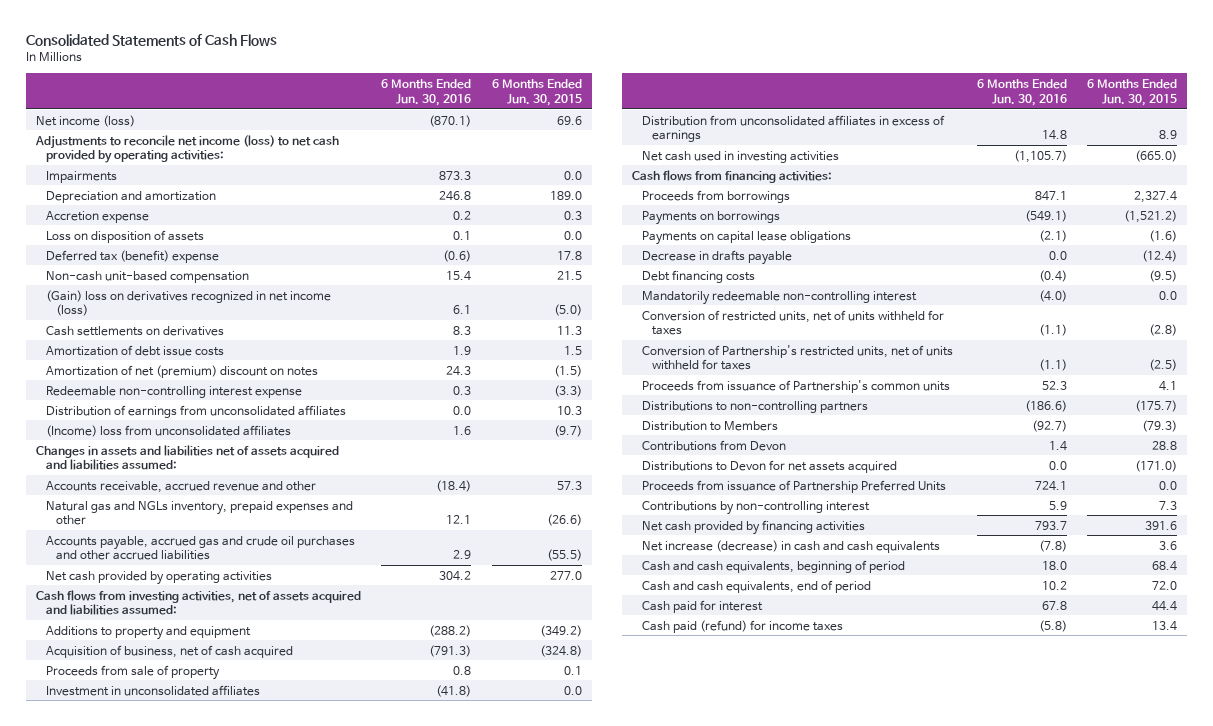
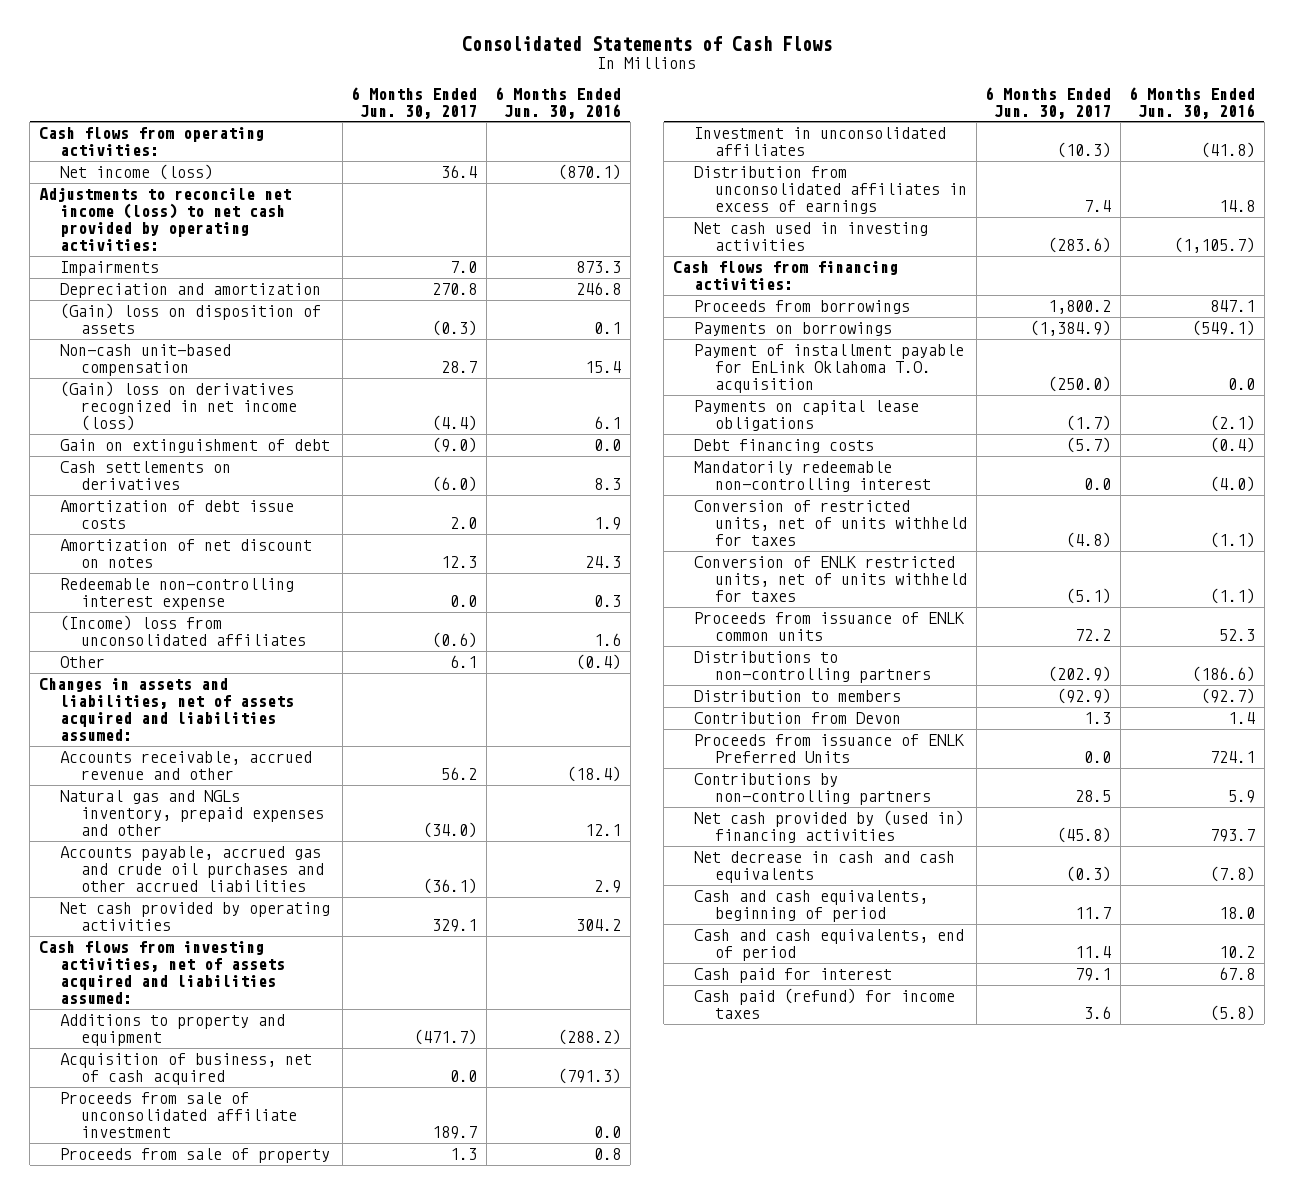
[491,79,582,106] 6 Months Ended Jun. 30, 2015 -> none
none -> [351,86,478,119] 6 Months Ended Jun. 30, 2017
none -> [38,127,264,157] Cash flows from operating activities:
[46,210,150,223] Accretion expense -> none
[46,249,220,263] Deferred tax (benefit) expense -> none
[46,229,205,243] Loss on disposition of assets -> [59,303,321,335] (Gain) loss on disposition of assets
none -> [59,439,330,454] Gain on extinguishment of debt
[46,364,319,378] Amortization of net (premium) discount on notes -> [59,539,312,569] Amortization of net discount on notes
[46,404,347,418] Distribution of earnings from unconsolidated affiliates -> none
none -> [59,656,105,669] Other
[36,444,340,471] Changes in assets and liabilities net of assets acquired and liabilities assumed: -> [38,678,294,741] Changes in assets and liabilities, net of assets acquired and liabilities assumed:
none -> [59,1092,298,1138] Proceeds from sale of unconsolidated affiliate investment
none -> [694,344,965,393] Payment of installment payable for EnLink Oklahoma T.O. acquisition
[641,249,792,265] Decrease in drafts payable -> none
[641,344,953,371] Conversion of Partnership's restricted units, net of units withheld for taxes -> [694,556,968,602] Conversion of ENLK restricted units, net of units withheld for taxes
[641,379,950,393] Proceeds from issuance of Partnership's common units -> [694,612,966,642] Proceeds from issuance of ENLK common units
[641,459,897,473] Distributions to Devon for net assets acquired -> none
[641,420,778,431] Distribution to Members -> [694,690,902,703] Distribution to members
[641,439,786,451] Contributions from Devon -> [694,712,902,725] Contribution from Devon
[641,479,946,493] Proceeds from issuance of Partnership Preferred Units -> [694,734,966,764] Proceeds from issuance of ENLK Preferred Units
[641,500,870,515] Contributions by non-controlling interest -> [694,773,932,806] Contributions by non-controlling partners
[641,519,865,535] Net cash provided by financing activities -> [694,810,965,844] Net cash provided by (used in) financing activities
[641,539,940,553] Net increase (decrease) in cash and cash equivalents -> [694,851,956,884] Net decrease in cash and cash equivalents

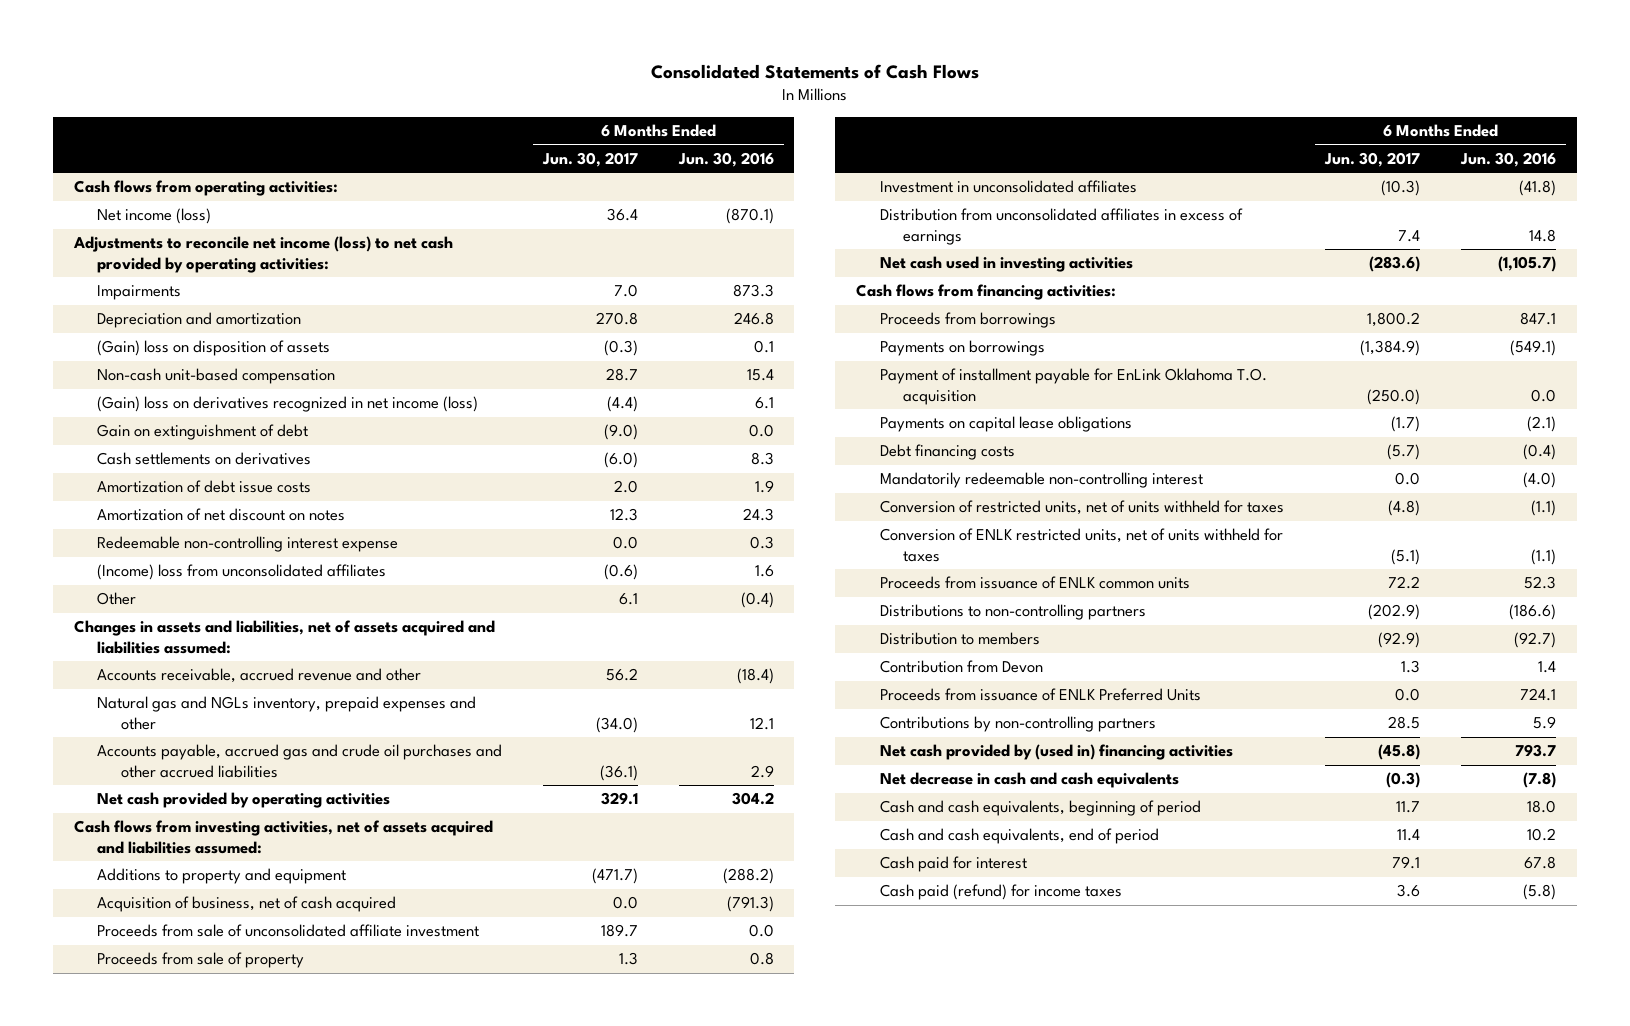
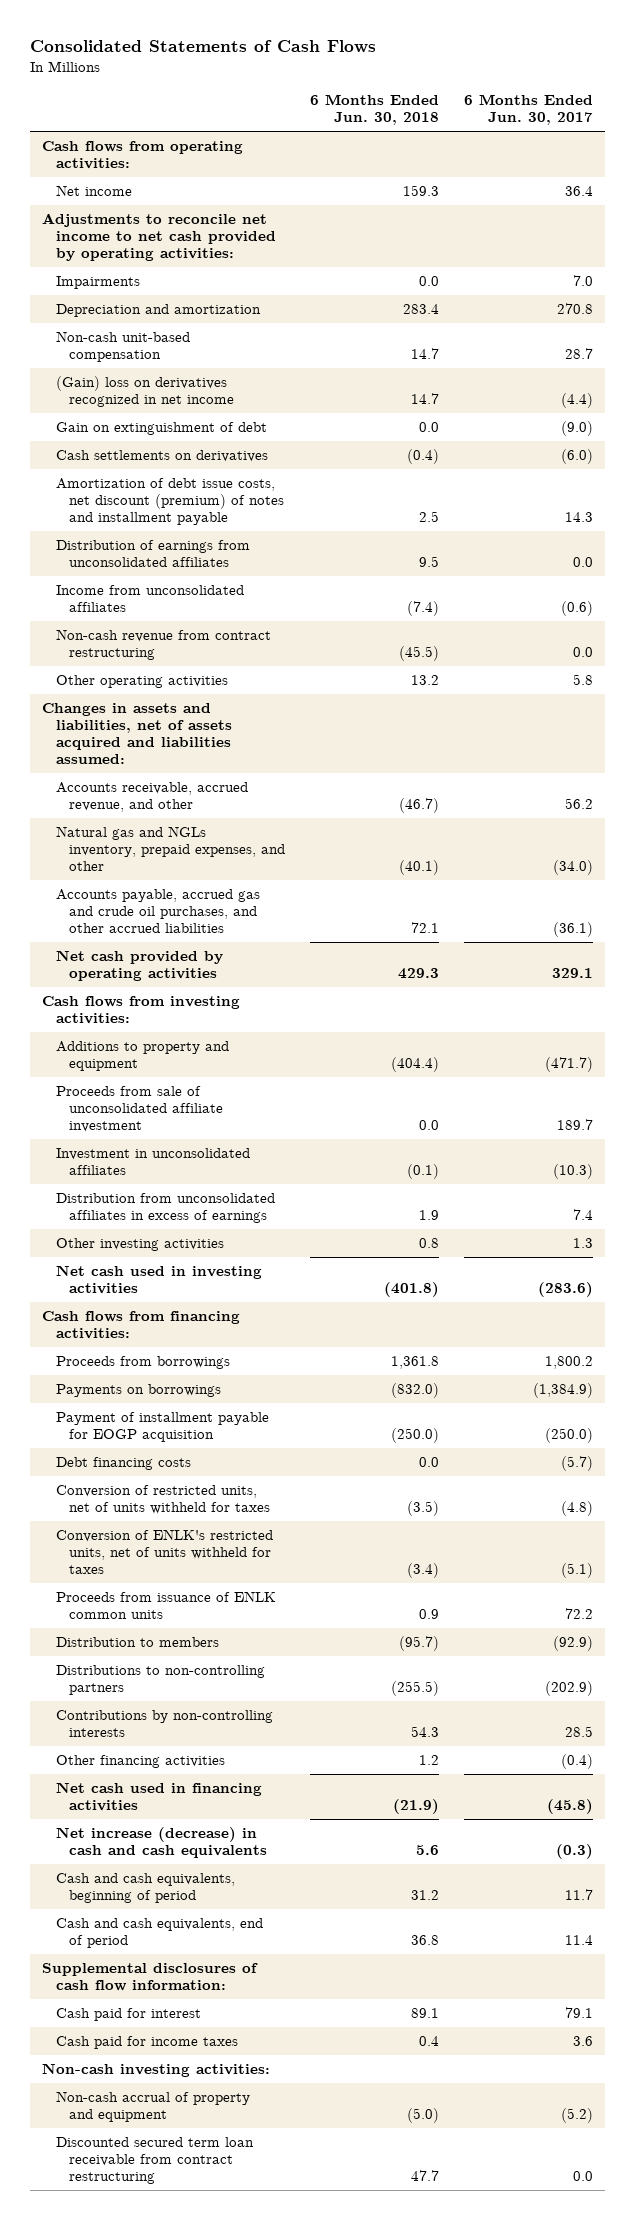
[678,151,775,167] Jun. 30, 2016 -> none
none -> [309,94,439,126] 6 Months Ended Jun. 30, 2018
[97,208,212,225] Net income (loss) -> [55,185,132,197] Net income
[72,236,453,273] Adjustments to reconcile net income (loss) to net cash provided by operating activities: -> [42,213,276,262] Adjustments to reconcile net income to net cash provided by operating activities:
[97,340,331,357] (Gain) loss on disposition of assets -> none
[97,396,479,413] (Gain) loss on derivatives recognized in net income (loss) -> [55,376,234,408] (Gain) loss on derivatives recognized in net income
[97,508,346,522] Amortization of net discount on notes -> none
[97,536,399,553] Redeemable non-controlling interest expense -> none
[97,480,312,494] Amortization of debt issue costs -> [55,478,284,526] Amortization of debt issue costs, net discount (premium) of notes and installment payable
[614,480,639,494] 2.0 -> [564,512,593,523] 14.3
none -> [55,540,250,568] Distribution of earnings from unconsolidated affiliates
[97,564,387,581] (Income) loss from unconsolidated affiliates -> [55,585,244,613] Income from unconsolidated affiliates
none -> [55,629,271,661] Non-cash revenue from contract restructuring
[97,592,137,606] Other -> [55,675,228,689] Other operating activities
[619,593,639,606] 6.1 -> [572,674,593,686] 5.8
[97,668,422,684] Accounts receivable, accrued revenue and other -> [55,782,248,813] Accounts receivable, accrued revenue, and other
[97,696,477,730] Natural gas and NGLs inventory, prepaid expenses and other -> [55,826,285,872] Natural gas and NGLs inventory, prepaid expenses, and other
[97,744,503,778] Accounts payable, accrued gas and crude oil purchases and other accrued liabilities -> [55,889,260,934] Accounts payable, accrued gas and crude oil purchases, and other accrued liabilities
[73,820,493,854] Cash flows from investing activities, net of assets acquired and liabilities assumed: -> [42,996,241,1025] Cash flows from investing activities:
[97,896,397,913] Acquisition of business, net of cash acquired -> none
[97,952,305,969] Proceeds from sale of property -> none
none -> [55,1238,224,1252] Other investing activities
[879,416,1132,433] Payments on capital lease obligations -> none
[879,368,1267,405] Payment of installment payable for EnLink Oklahoma T.O. acquisition -> [55,1412,269,1443] Payment of installment payable for EOGP acquisition
[879,472,1203,489] Mandatorily redeemable non-controlling interest -> none
[879,528,1283,562] Conversion of ENLK restricted units, net of units withheld for taxes -> [55,1529,273,1575] Conversion of ENLK's restricted units, net of units withheld for taxes
[879,660,1043,674] Contribution from Devon -> none
[879,688,1201,702] Proceeds from issuance of ENLK Preferred Units -> none
[879,604,1146,621] Distributions to non-controlling partners -> [55,1665,265,1696] Distributions to non-controlling partners
[879,716,1156,733] Contributions by non-controlling partners -> [55,1710,273,1738] Contributions by non-controlling interests
none -> [55,1755,225,1769] Other financing activities
[879,744,1233,761] Net cash provided by (used in) financing activities -> [55,1782,262,1812] Net cash used in financing activities
[879,772,1179,789] Net decrease in cash and cash equivalents -> [55,1827,267,1859] Net increase (decrease) in cash and cash equivalents
none -> [42,1963,259,1992] Supplemental disclosures of cash flow information:
[879,884,1122,901] Cash paid (refund) for income taxes -> [55,2036,238,2050] Cash paid for income taxes
none -> [42,2063,271,2078] Non-cash investing activities:
none -> [55,2091,250,2123] Non-cash accrual of property and equipment
none -> [55,2137,254,2185] Discounted secured term loan receivable from contract restructuring

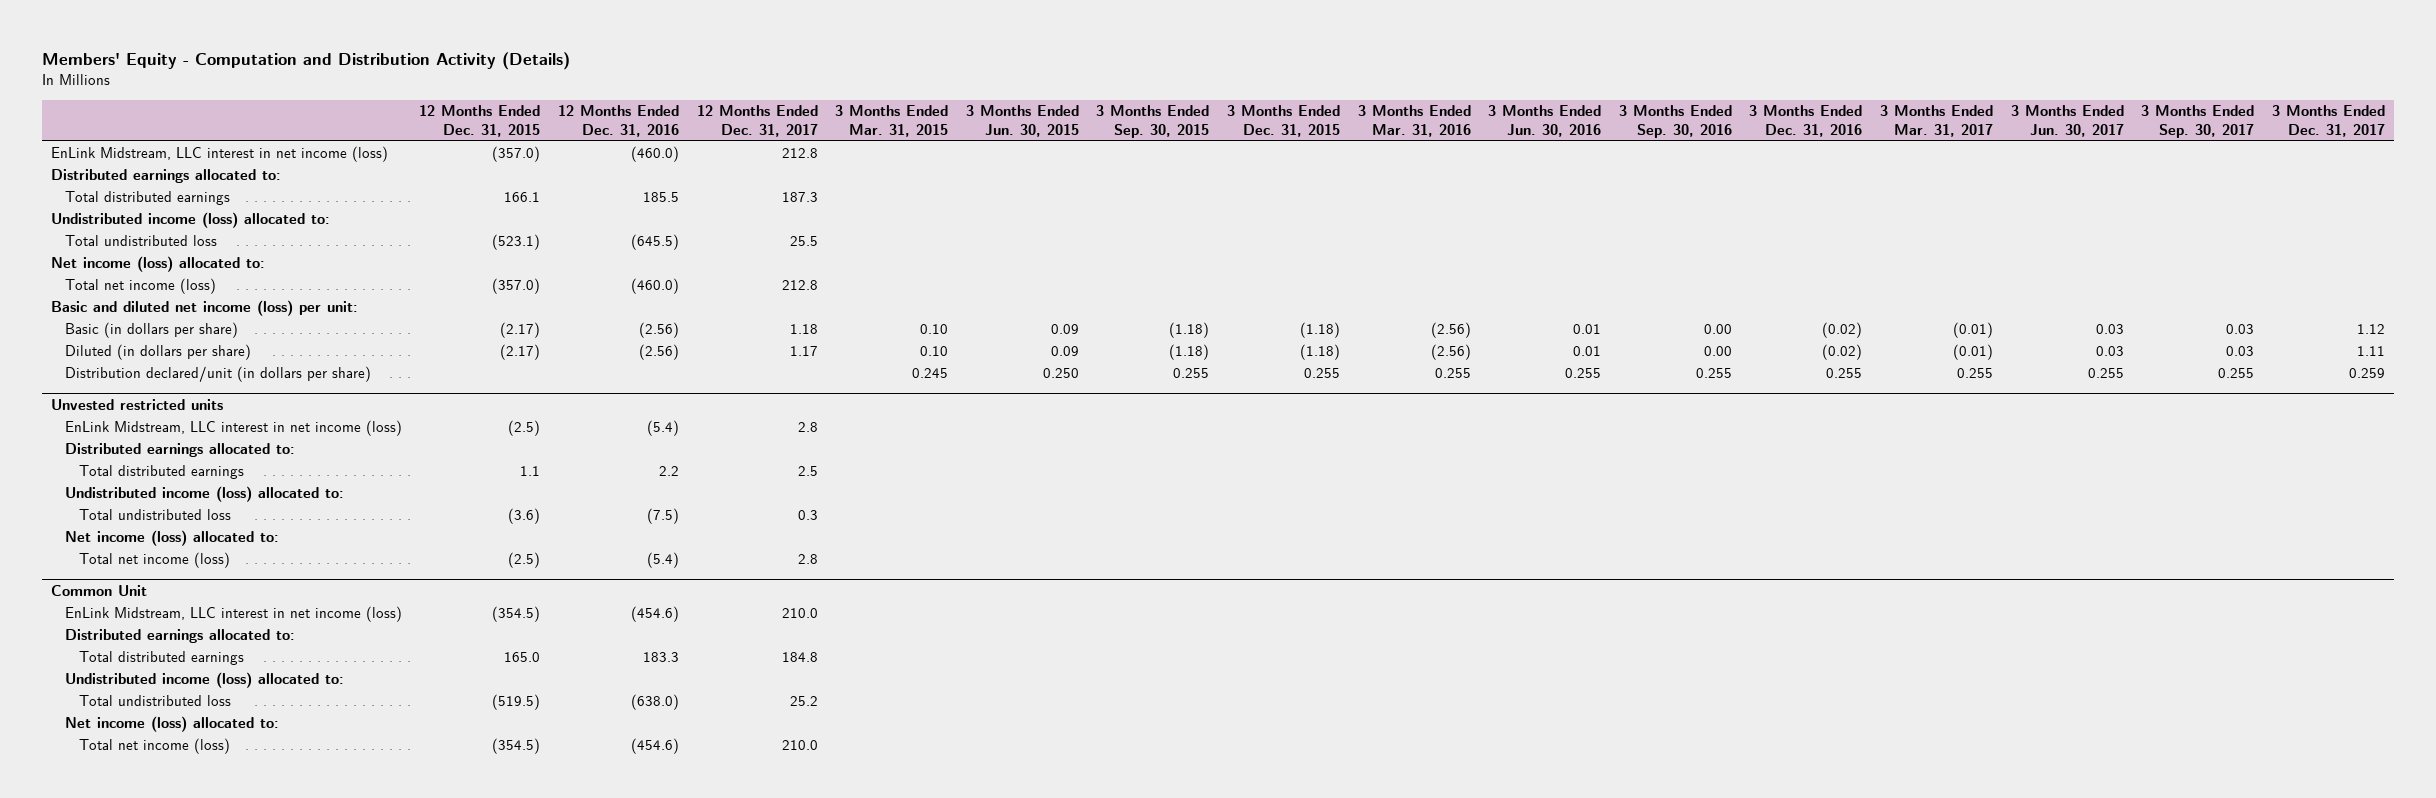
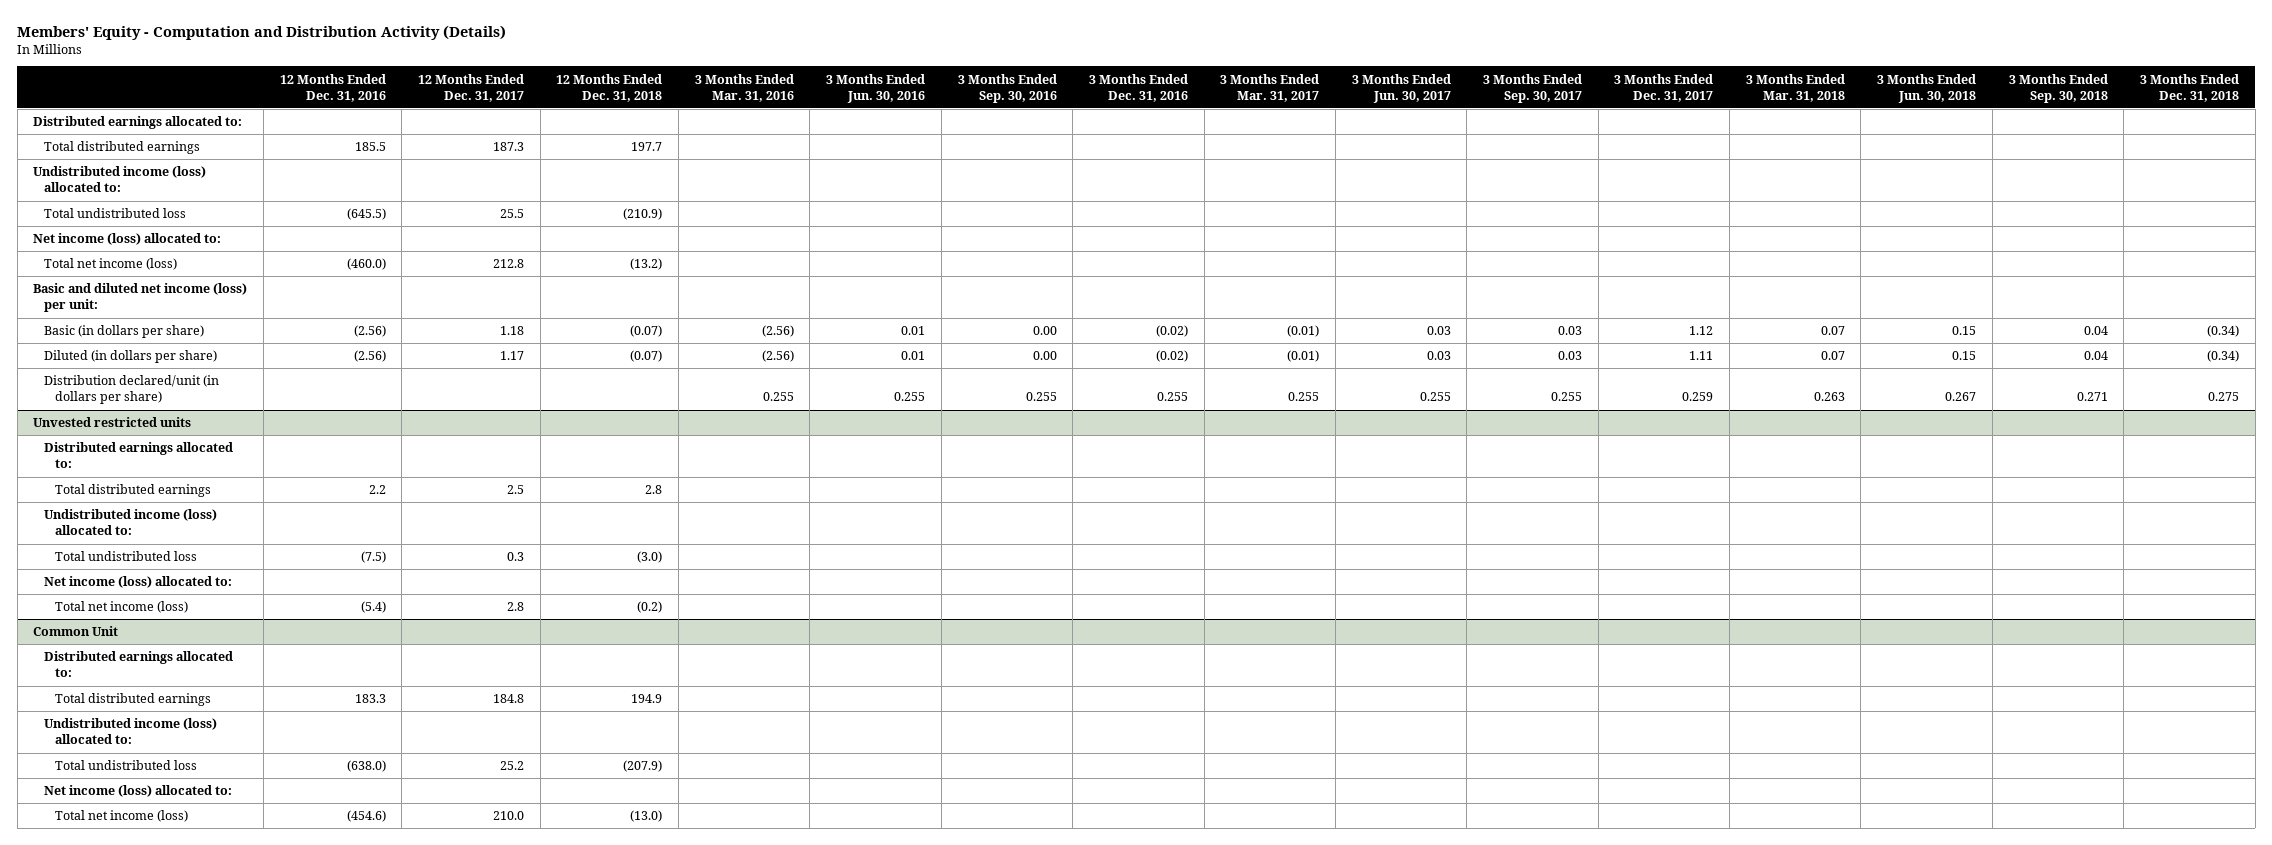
[419,105,541,137] 12 Months Ended Dec. 31, 2015 -> none
[835,105,949,137] 3 Months Ended Mar. 31, 2015 -> none
[965,105,1079,137] 3 Months Ended Jun. 30, 2015 -> none
[1096,105,1210,138] 3 Months Ended Sep. 30, 2015 -> none
[1227,105,1341,137] 3 Months Ended Dec. 31, 2015 -> none
none -> [556,73,663,102] 12 Months Ended Dec. 31, 2018
none -> [1745,73,1845,102] 3 Months Ended Mar. 31, 2018
none -> [1877,73,1977,103] 3 Months Ended Jun. 30, 2018
none -> [2008,73,2108,103] 3 Months Ended Sep. 30, 2018
none -> [2139,73,2239,102] 3 Months Ended Dec. 31, 2018
[50,146,388,163] EnLink Midstream, LLC interest in net income (loss) -> none
[64,420,402,437] EnLink Midstream, LLC interest in net income (loss) -> none
[64,606,402,623] EnLink Midstream, LLC interest in net income (loss) -> none

